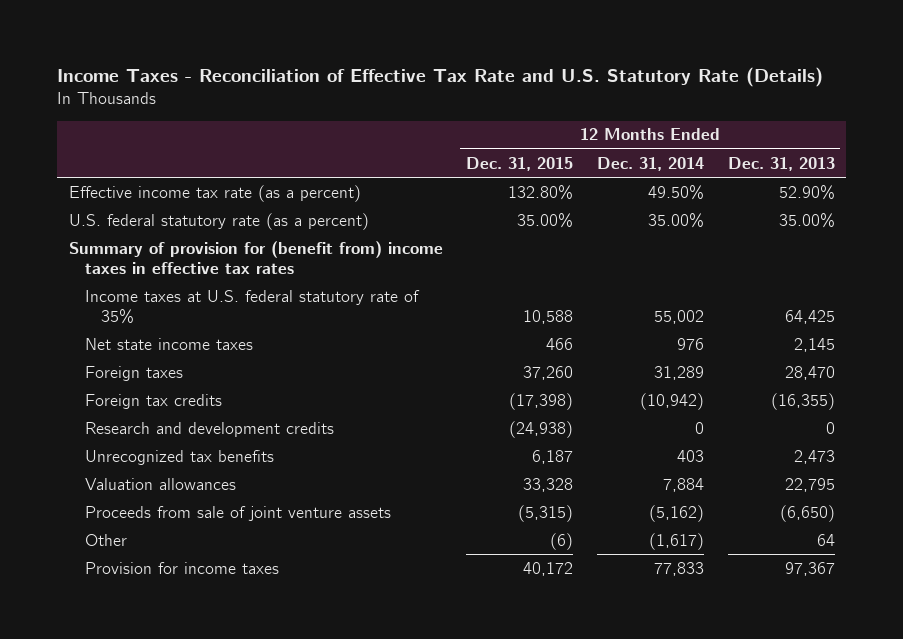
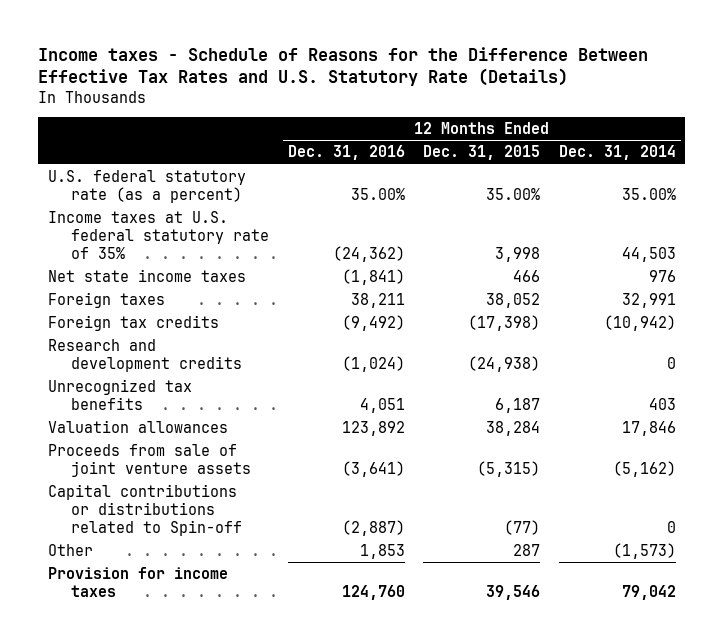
[57,67,824,88] Income Taxes - Reconciliation of Effective Tax Rate and U.S. Statutory Rate (Details) -> [38,46,649,87] Income taxes - Schedule of Reasons for the Difference Between Effective Tax Rates and U.S. Statutory Rate (Details)
[727,156,835,171] Dec. 31, 2013 -> none
none -> [287,145,405,161] Dec. 31, 2016
[68,184,361,202] Effective income tax rate (as a percent) -> none
[68,240,443,274] Summary of provision for (benefit from) income taxes in effective tax rates -> none
[523,309,574,324] 10,588 -> [495,246,541,262] 3,998
[653,309,704,324] 55,002 -> [622,246,677,262] 44,503
[523,365,574,380] 37,260 -> [486,292,541,308] 38,052
[653,365,704,380] 31,289 -> [622,292,677,308] 32,991
[523,477,574,492] 33,328 -> [486,420,541,436] 38,284
[662,477,704,492] 7,884 -> [622,420,677,436] 17,846
none -> [47,483,242,536] Capital contributions or distributions related to Spin-off
[550,532,574,550] (6) -> [513,543,541,556] 287
[648,532,704,550] (1,617) -> [613,542,677,559] (1,573)
[523,561,574,576] 40,172 -> [486,584,541,600] 39,546
[653,561,704,576] 77,833 -> [622,584,677,600] 79,042

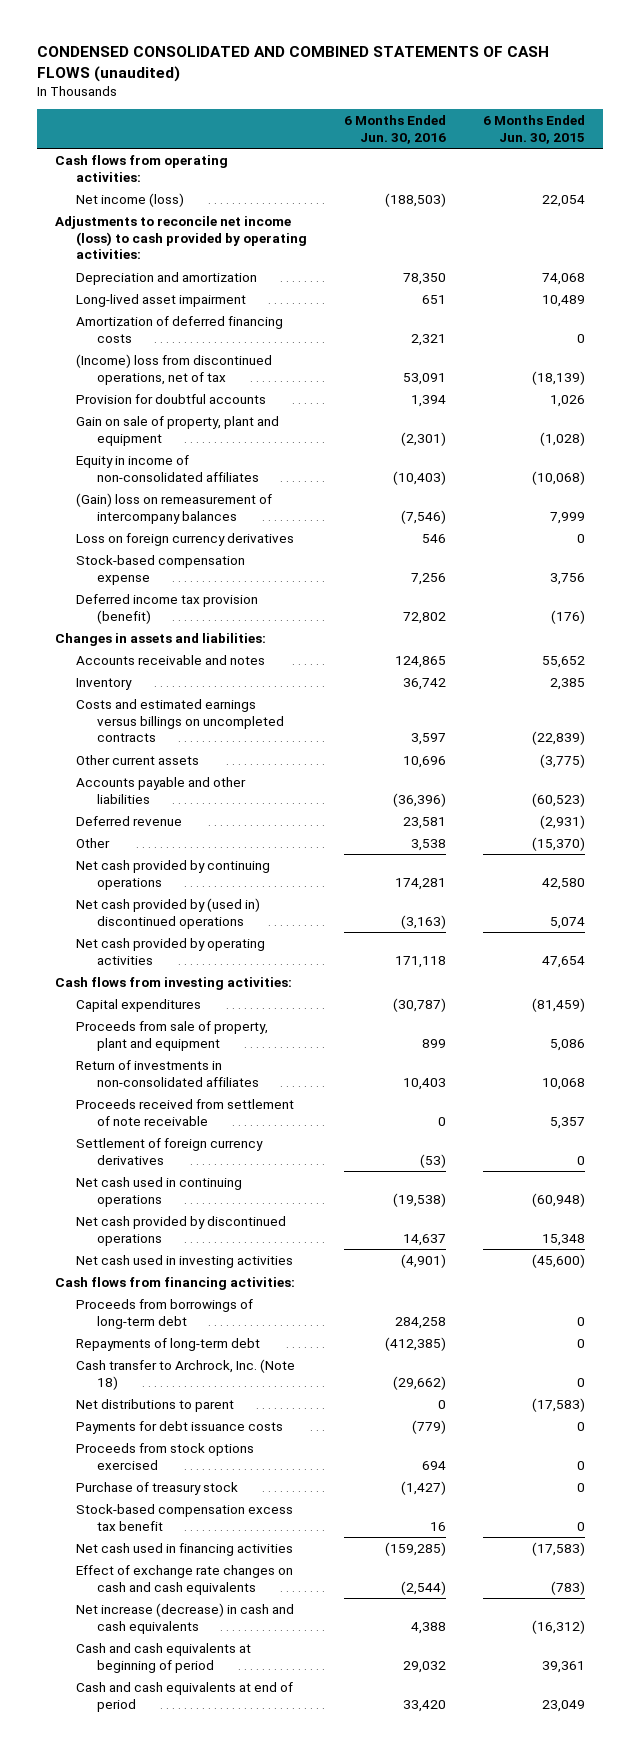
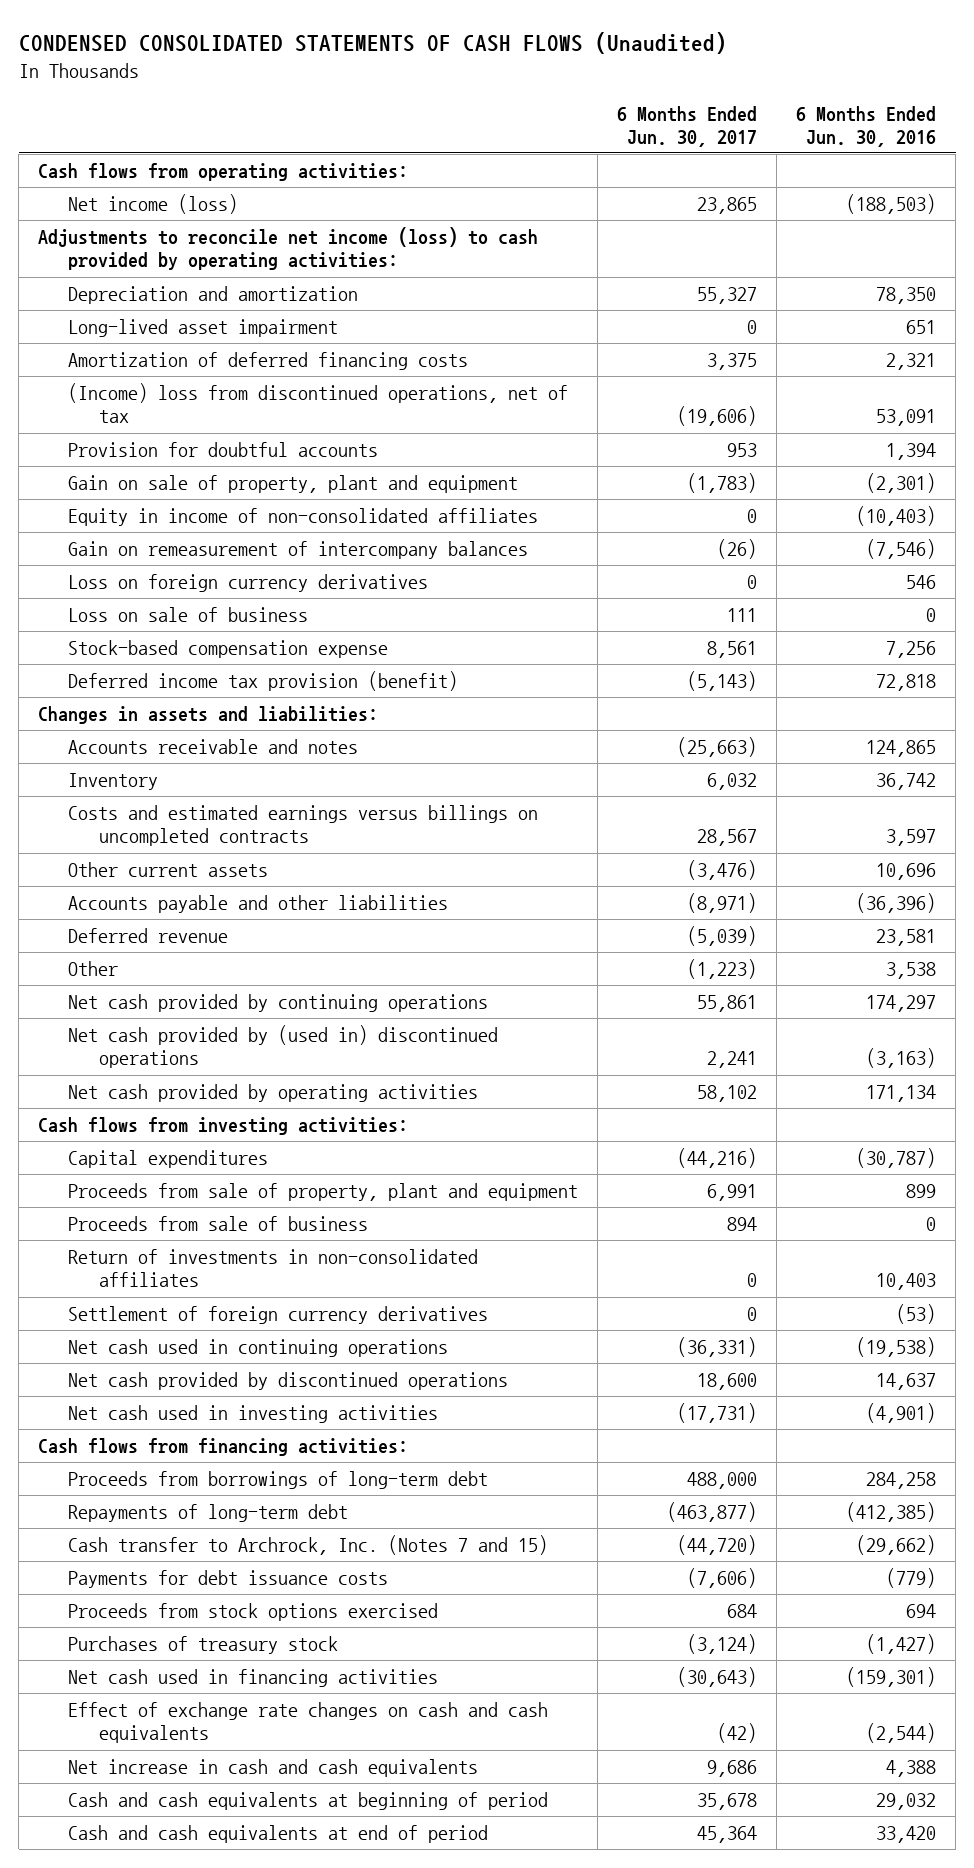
[36,46,549,83] CONDENSED CONSOLIDATED AND COMBINED STATEMENTS OF CASH FLOWS (unaudited) -> [18,31,727,54] CONDENSED CONSOLIDATED STATEMENTS OF CASH FLOWS (Unaudited)
[482,115,585,144] 6 Months Ended Jun. 30, 2015 -> none
none -> [617,105,758,147] 6 Months Ended Jun. 30, 2017
[76,492,273,524] (Gain) loss on remeasurement of intercompany balances -> [68,541,529,560] Gain on remeasurement of intercompany balances
none -> [68,607,309,623] Loss on sale of business
[402,611,446,624] 72,802 -> [876,674,937,692] 72,818
[394,877,446,890] 174,281 -> [866,995,937,1013] 174,297
[394,955,446,968] 171,118 -> [866,1085,937,1103] 171,134
none -> [68,1216,369,1232] Proceeds from sale of business
[76,1098,295,1126] Proceeds received from settlement of note receivable -> none
[76,1398,235,1412] Net distributions to parent -> none
[76,1358,296,1390] Cash transfer to Archrock, Inc. (Note 18) -> [68,1535,549,1556] Cash transfer to Archrock, Inc. (Notes 7 and 15)
[76,1503,294,1531] Stock-based compensation excess tax benefit -> none
[76,1481,239,1495] Purchase of treasury stock -> [68,1636,339,1655] Purchases of treasury stock
[384,1541,446,1556] (159,285) -> [846,1667,937,1688] (159,301)
[76,1602,295,1634] Net increase (decrease) in cash and cash equivalents -> [68,1759,479,1778] Net increase in cash and cash equivalents

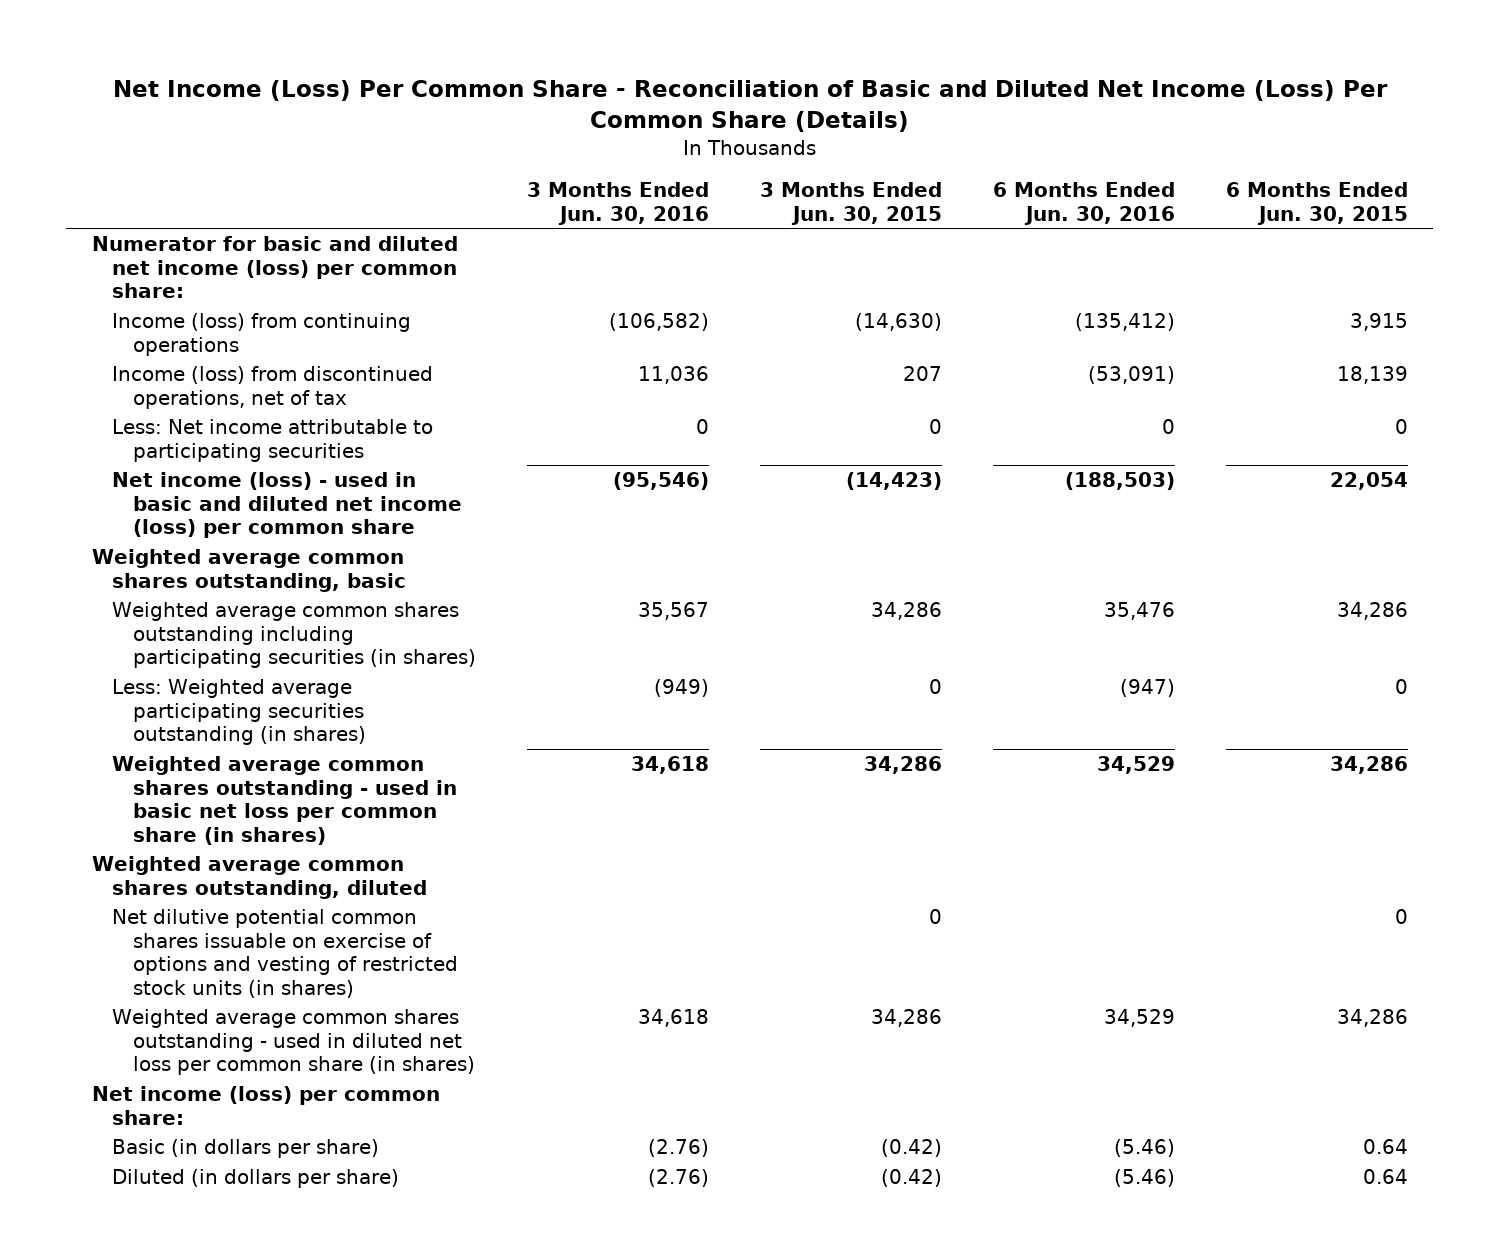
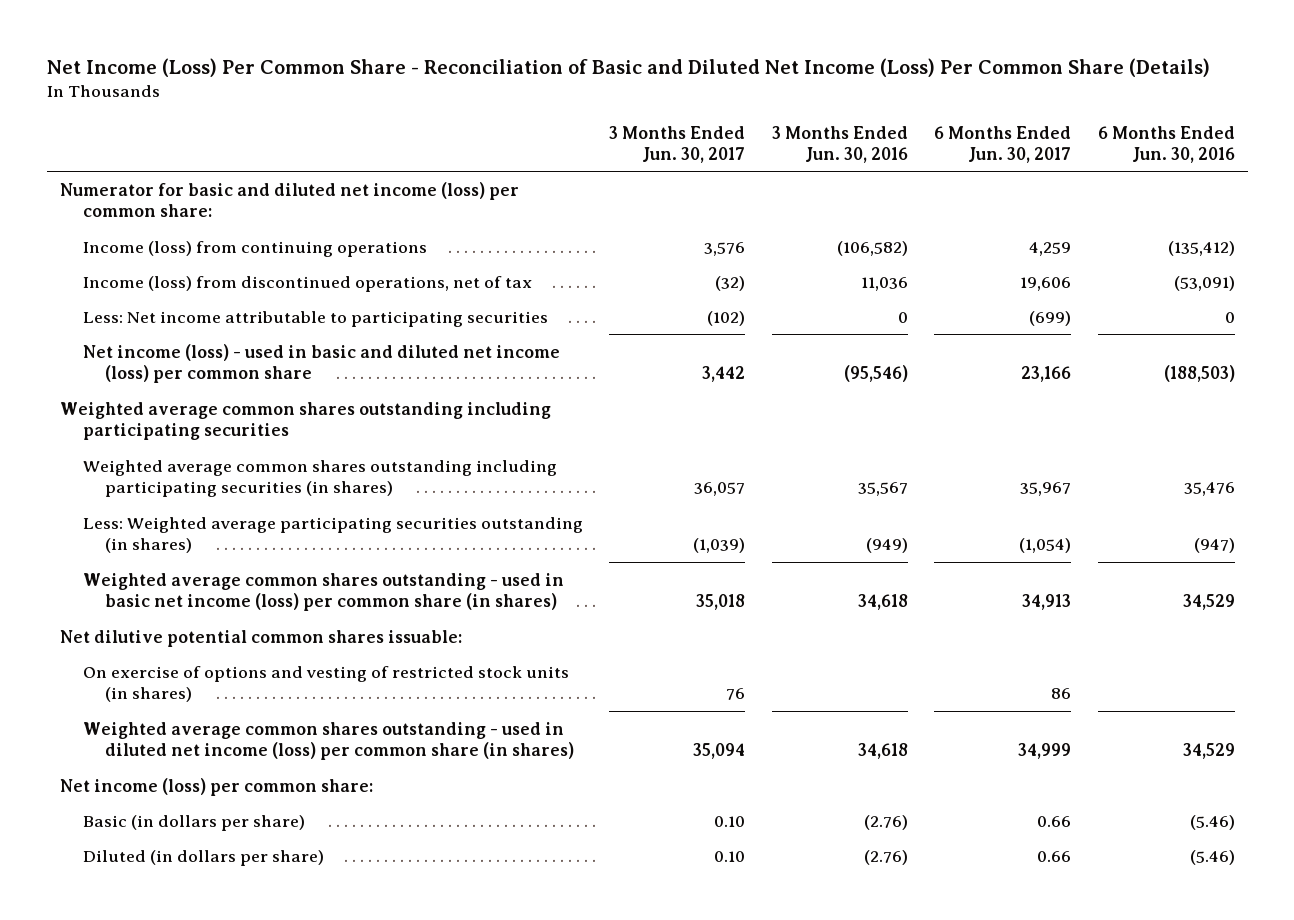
[759,182,942,225] 3 Months Ended Jun. 30, 2015 -> none
[1225,182,1408,225] 6 Months Ended Jun. 30, 2015 -> none
none -> [609,125,746,163] 3 Months Ended Jun. 30, 2017
none -> [934,125,1072,163] 6 Months Ended Jun. 30, 2017
[91,549,407,592] Weighted average common shares outstanding, basic -> [59,401,551,441] Weighted average common shares outstanding including participating securities
[112,756,457,845] Weighted average common shares outstanding - used in basic net loss per common share (in shares) -> [82,572,564,612] Weighted average common shares outstanding - used in basic net income (loss) per common share (in shares)
[91,856,428,899] Weighted average common shares outstanding, diluted -> [59,629,462,647] Net dilutive potential common shares issuable:
[112,909,458,998] Net dilutive potential common shares issuable on exercise of options and vesting of restricted stock units (in shares) -> [82,665,569,703] On exercise of options and vesting of restricted stock units (in shares)
[112,1009,475,1076] Weighted average common shares outstanding - used in diluted net loss per common share (in shares) -> [82,721,575,761] Weighted average common shares outstanding - used in diluted net income (loss) per common share (in shares)

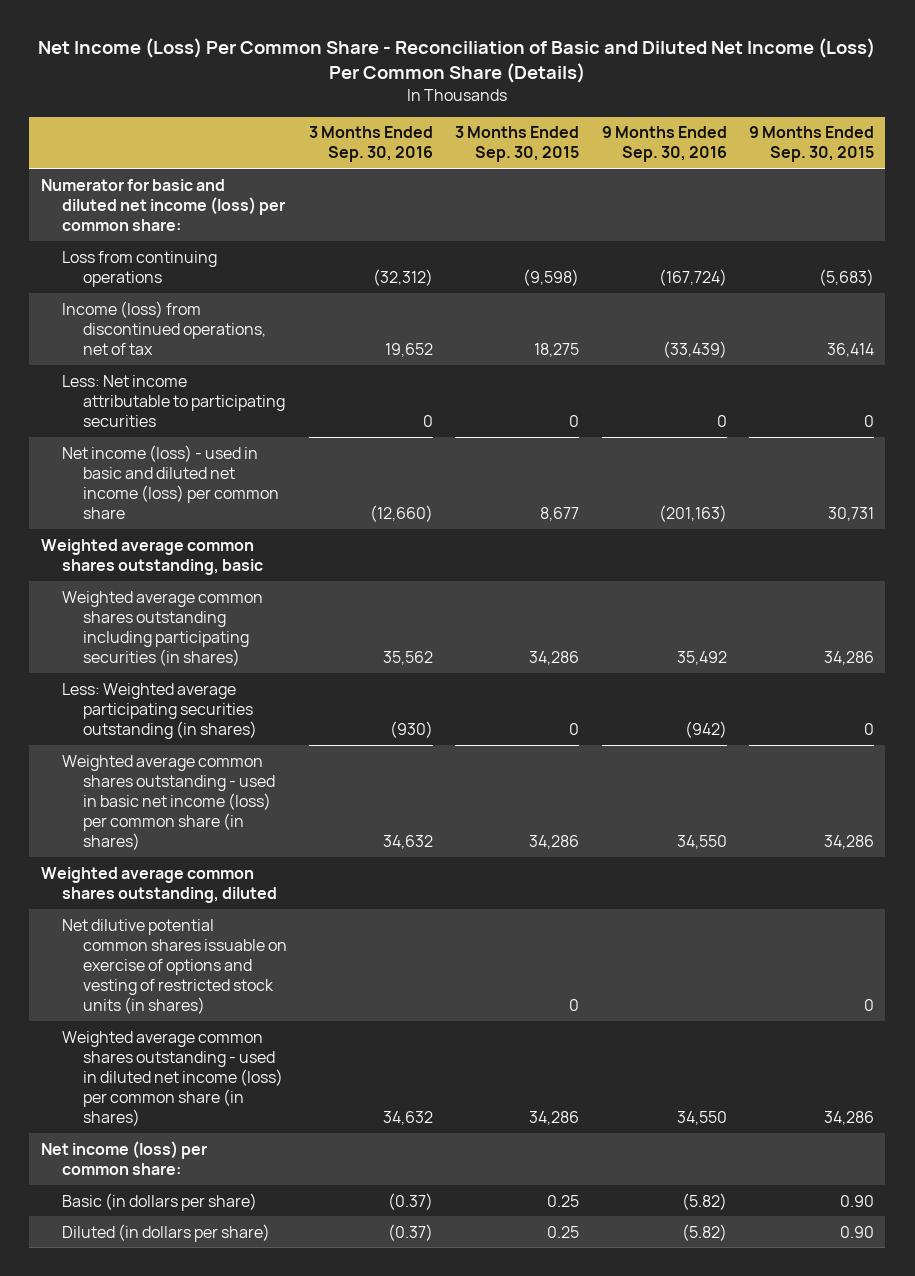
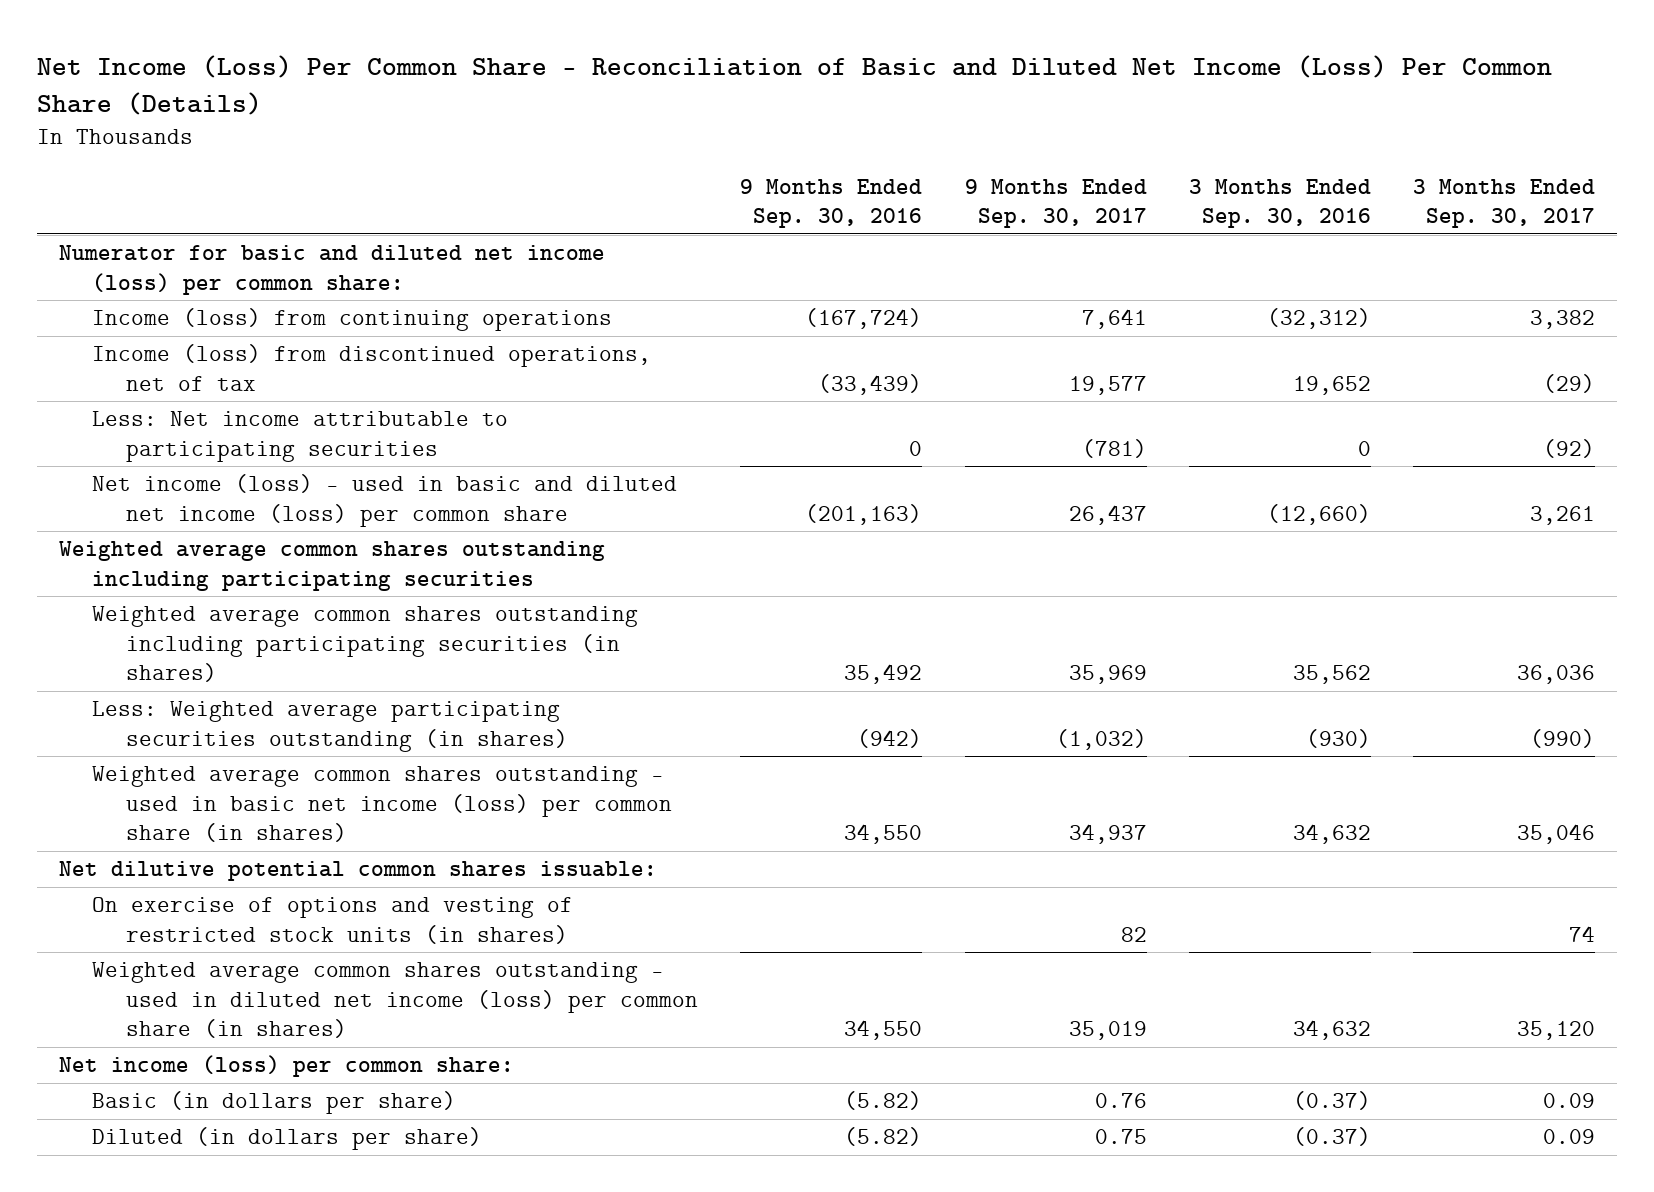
[455,126,580,163] 3 Months Ended Sep. 30, 2015 -> none
[748,126,874,163] 9 Months Ended Sep. 30, 2015 -> none
none -> [964,178,1147,228] 9 Months Ended Sep. 30, 2017
none -> [1413,178,1596,228] 3 Months Ended Sep. 30, 2017
[61,250,217,287] Loss from continuing operations -> [92,308,613,332] Income (loss) from continuing operations
[40,538,263,575] Weighted average common shares outstanding, basic -> [58,541,605,591] Weighted average common shares outstanding including participating securities
[40,866,277,903] Weighted average common shares outstanding, diluted -> [58,861,657,882] Net dilutive potential common shares issuable:
[61,918,287,1015] Net dilutive potential common shares issuable on exercise of options and vesting of restricted stock units (in shares) -> [92,897,574,944] On exercise of options and vesting of restricted stock units (in shares)

